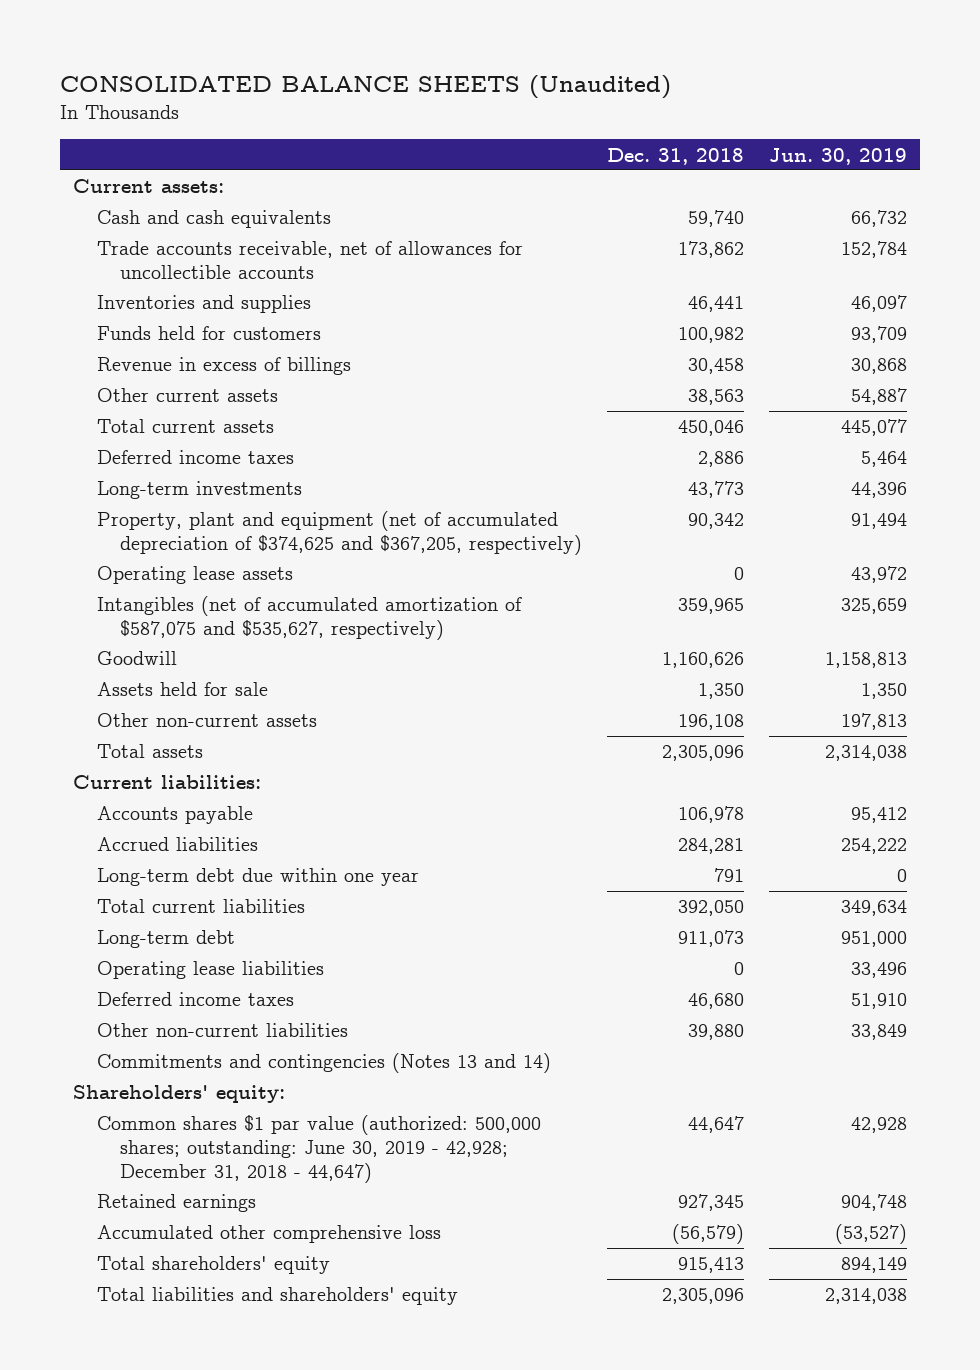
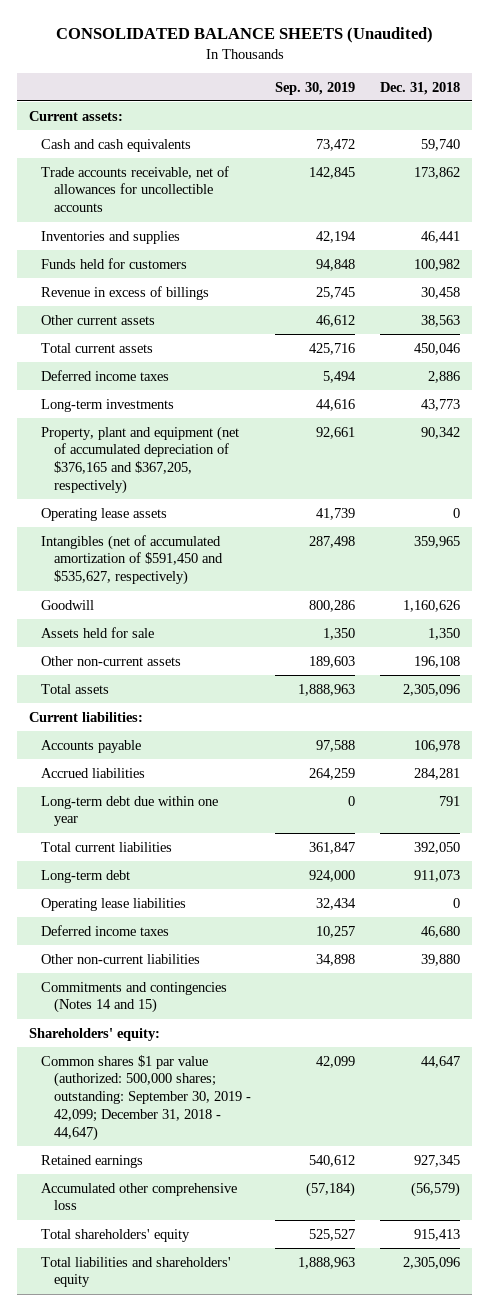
[769,147,908,165] Jun. 30, 2019 -> none
none -> [275,81,356,95] Sep. 30, 2019
[96,511,583,556] Property, plant and equipment (net of accumulated depreciation of $374,625 and $367,205, respectively) -> [41,425,240,494] Property, plant and equipment (net of accumulated depreciation of $376,165 and $367,205, respectively)
[96,596,522,641] Intangibles (net of accumulated amortization of $587,075 and $535,627, respectively) -> [41,534,223,586] Intangibles (net of accumulated amortization of $591,450 and $535,627, respectively)
[96,1053,551,1074] Commitments and contingencies (Notes 13 and 14) -> [41,981,228,1014] Commitments and contingencies (Notes 14 and 15)
[96,1115,541,1183] Common shares $1 par value (authorized: 500,000 shares; outstanding: June 30, 2019 - 42,928; December 31, 2018 - 44,647) -> [41,1054,251,1141] Common shares $1 par value (authorized: 500,000 shares; outstanding: September 30, 2019 - 42,099; December 31, 2018 - 44,647)

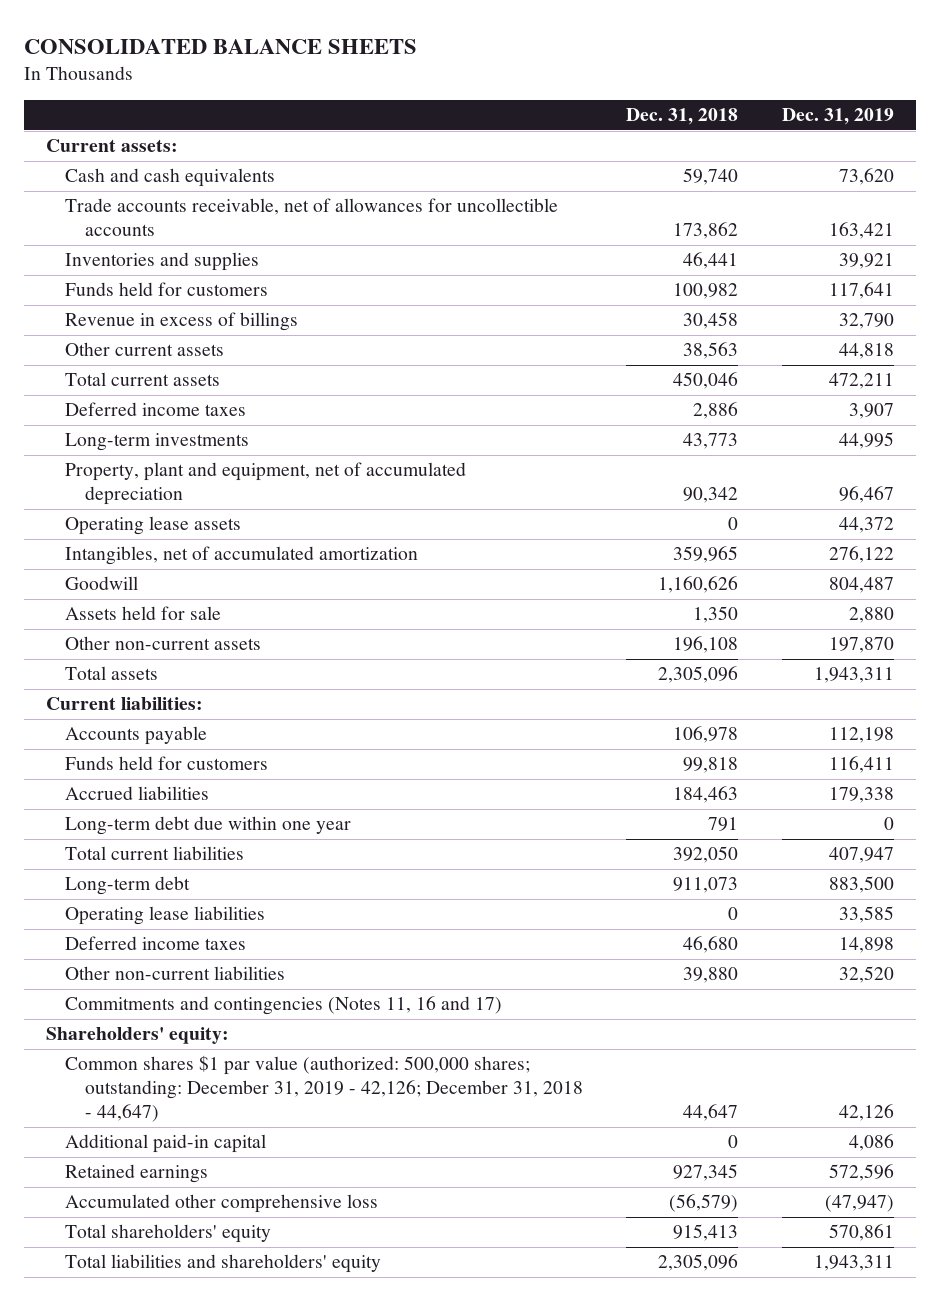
[55,27,433,44] CONSOLIDATED BALANCE SHEETS (Unaudited) -> [23,38,417,54] CONSOLIDATED BALANCE SHEETS
[275,81,356,95] Sep. 30, 2019 -> none
none -> [782,107,895,125] Dec. 31, 2019
[41,425,240,494] Property, plant and equipment (net of accumulated depreciation of $376,165 and $367,205, respectively) -> [65,462,467,506] Property, plant and equipment, net of accumulated depreciation
[41,534,223,586] Intangibles (net of accumulated amortization of $591,450 and $535,627, respectively) -> [65,546,419,566] Intangibles, net of accumulated amortization
none -> [65,756,269,771] Funds held for customers
[413,767,460,780] 284,281 -> [673,786,739,804] 184,463
[41,981,228,1014] Commitments and contingencies (Notes 14 and 15) -> [65,996,503,1016] Commitments and contingencies (Notes 11, 16 and 17)
[41,1054,251,1141] Common shares $1 par value (authorized: 500,000 shares; outstanding: September 30, 2019 - 42,099; December 31, 2018 - 44,647) -> [65,1055,583,1123] Common shares $1 par value (authorized: 500,000 shares; outstanding: December 31, 2019 - 42,126; December 31, 2018 - 44,647)
none -> [65,1134,267,1154] Additional paid-in capital

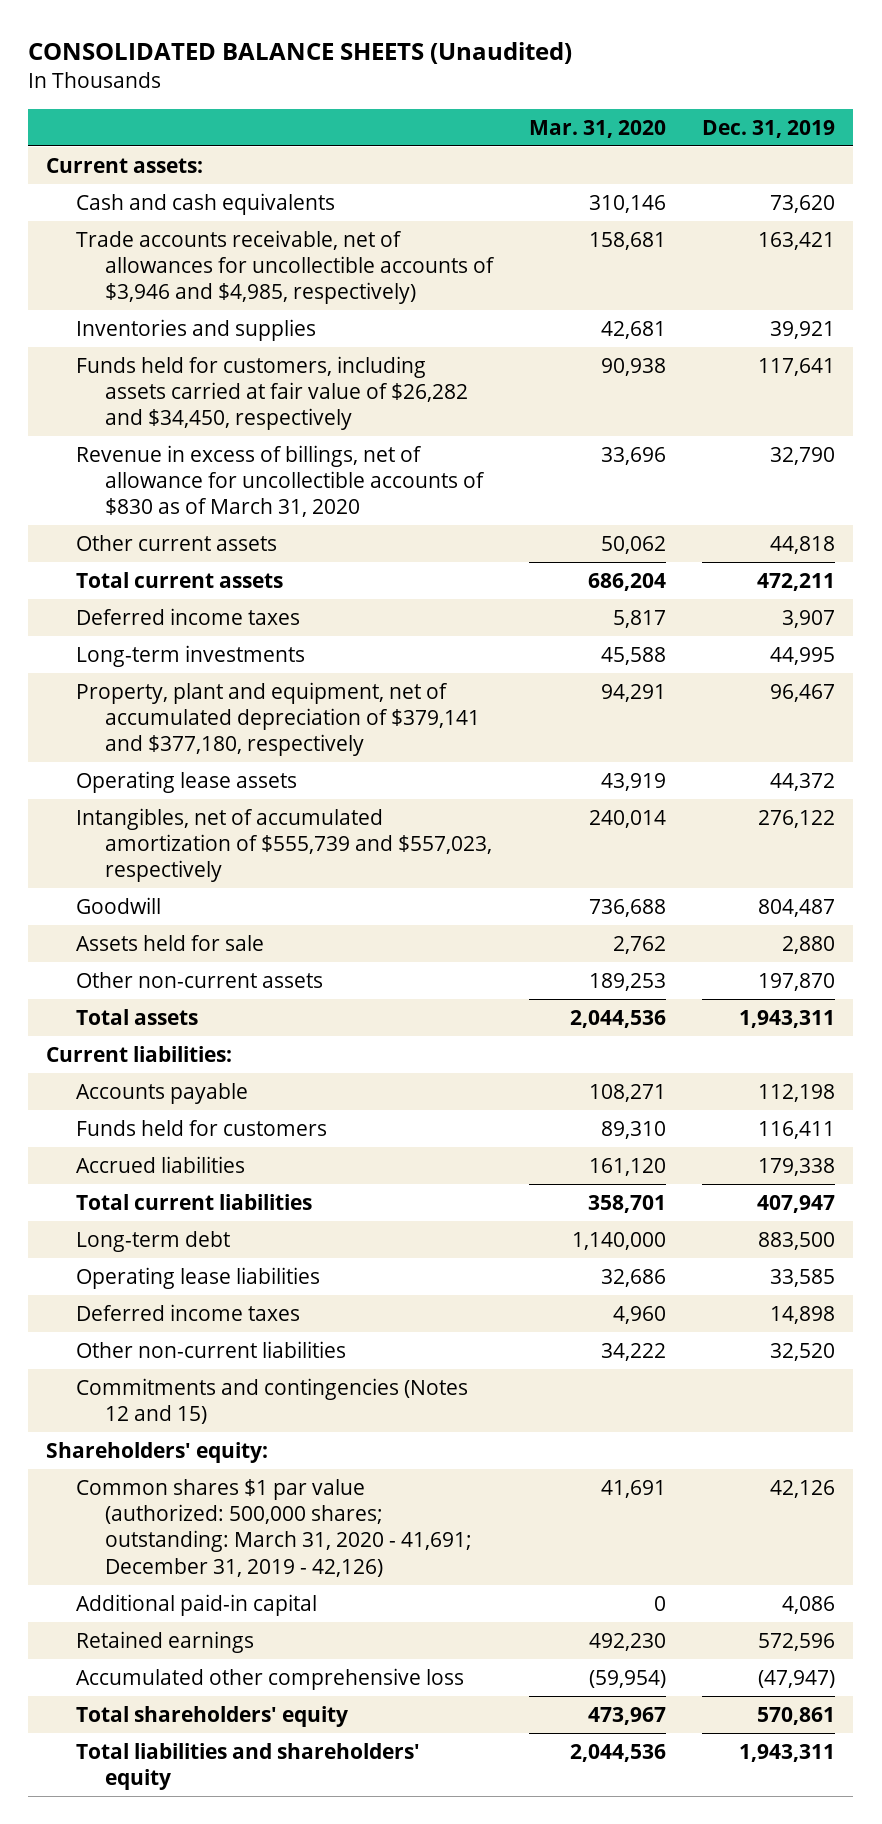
[23,38,417,54] CONSOLIDATED BALANCE SHEETS -> [28,42,573,65] CONSOLIDATED BALANCE SHEETS (Unaudited)
[626,107,739,125] Dec. 31, 2018 -> none
none -> [529,119,667,138] Mar. 31, 2020
[65,198,559,237] Trade accounts receivable, net of allowances for uncollectible accounts -> [75,229,496,305] Trade accounts receivable, net of allowances for uncollectible accounts of $3,946 and $4,985, respectively)
[65,282,269,297] Funds held for customers -> [75,355,469,431] Funds held for customers, including assets carried at fair value of $26,282 and $34,450, respectively
[65,312,299,332] Revenue in excess of billings -> [75,444,486,518] Revenue in excess of billings, net of allowance for uncollectible accounts of $830 as of March 31, 2020
[65,462,467,506] Property, plant and equipment, net of accumulated depreciation -> [75,681,481,757] Property, plant and equipment, net of accumulated depreciation of $379,141 and $377,180, respectively
[65,546,419,566] Intangibles, net of accumulated amortization -> [75,807,493,883] Intangibles, net of accumulated amortization of $555,739 and $557,023, respectively
[65,816,352,836] Long-term debt due within one year -> none
[65,996,503,1016] Commitments and contingencies (Notes 11, 16 and 17) -> [75,1377,468,1425] Commitments and contingencies (Notes 12 and 15)
[65,1055,583,1123] Common shares $1 par value (authorized: 500,000 shares; outstanding: December 31, 2019 - 42,126; December 31, 2018 - 44,647) -> [75,1478,473,1577] Common shares $1 par value (authorized: 500,000 shares; outstanding: March 31, 2020 - 41,691; December 31, 2019 - 42,126)

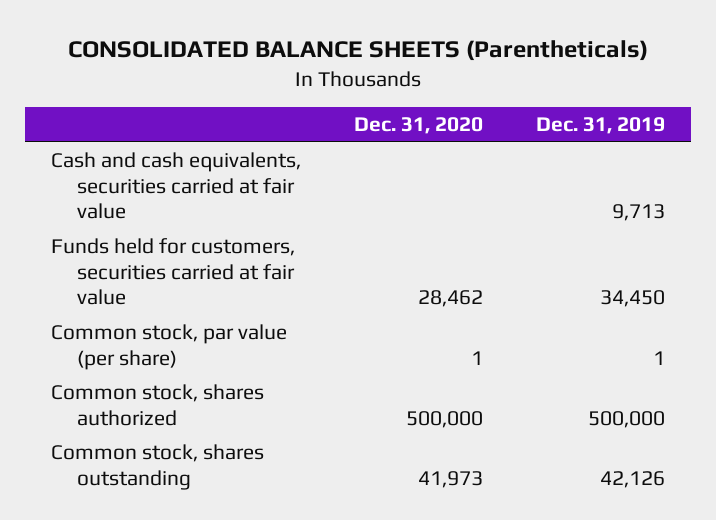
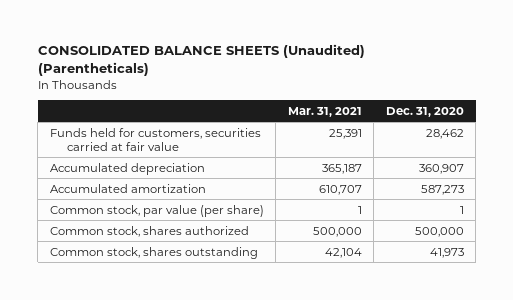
[67,40,648,62] CONSOLIDATED BALANCE SHEETS (Parentheticals) -> [37,44,365,77] CONSOLIDATED BALANCE SHEETS (Unaudited) (Parentheticals)
[535,117,665,135] Dec. 31, 2019 -> none
none -> [287,106,362,117] Mar. 31, 2021
[50,152,301,220] Cash and cash equivalents, securities carried at fair value -> none
none -> [49,162,205,175] Accumulated depreciation
none -> [49,183,206,193] Accumulated amortization

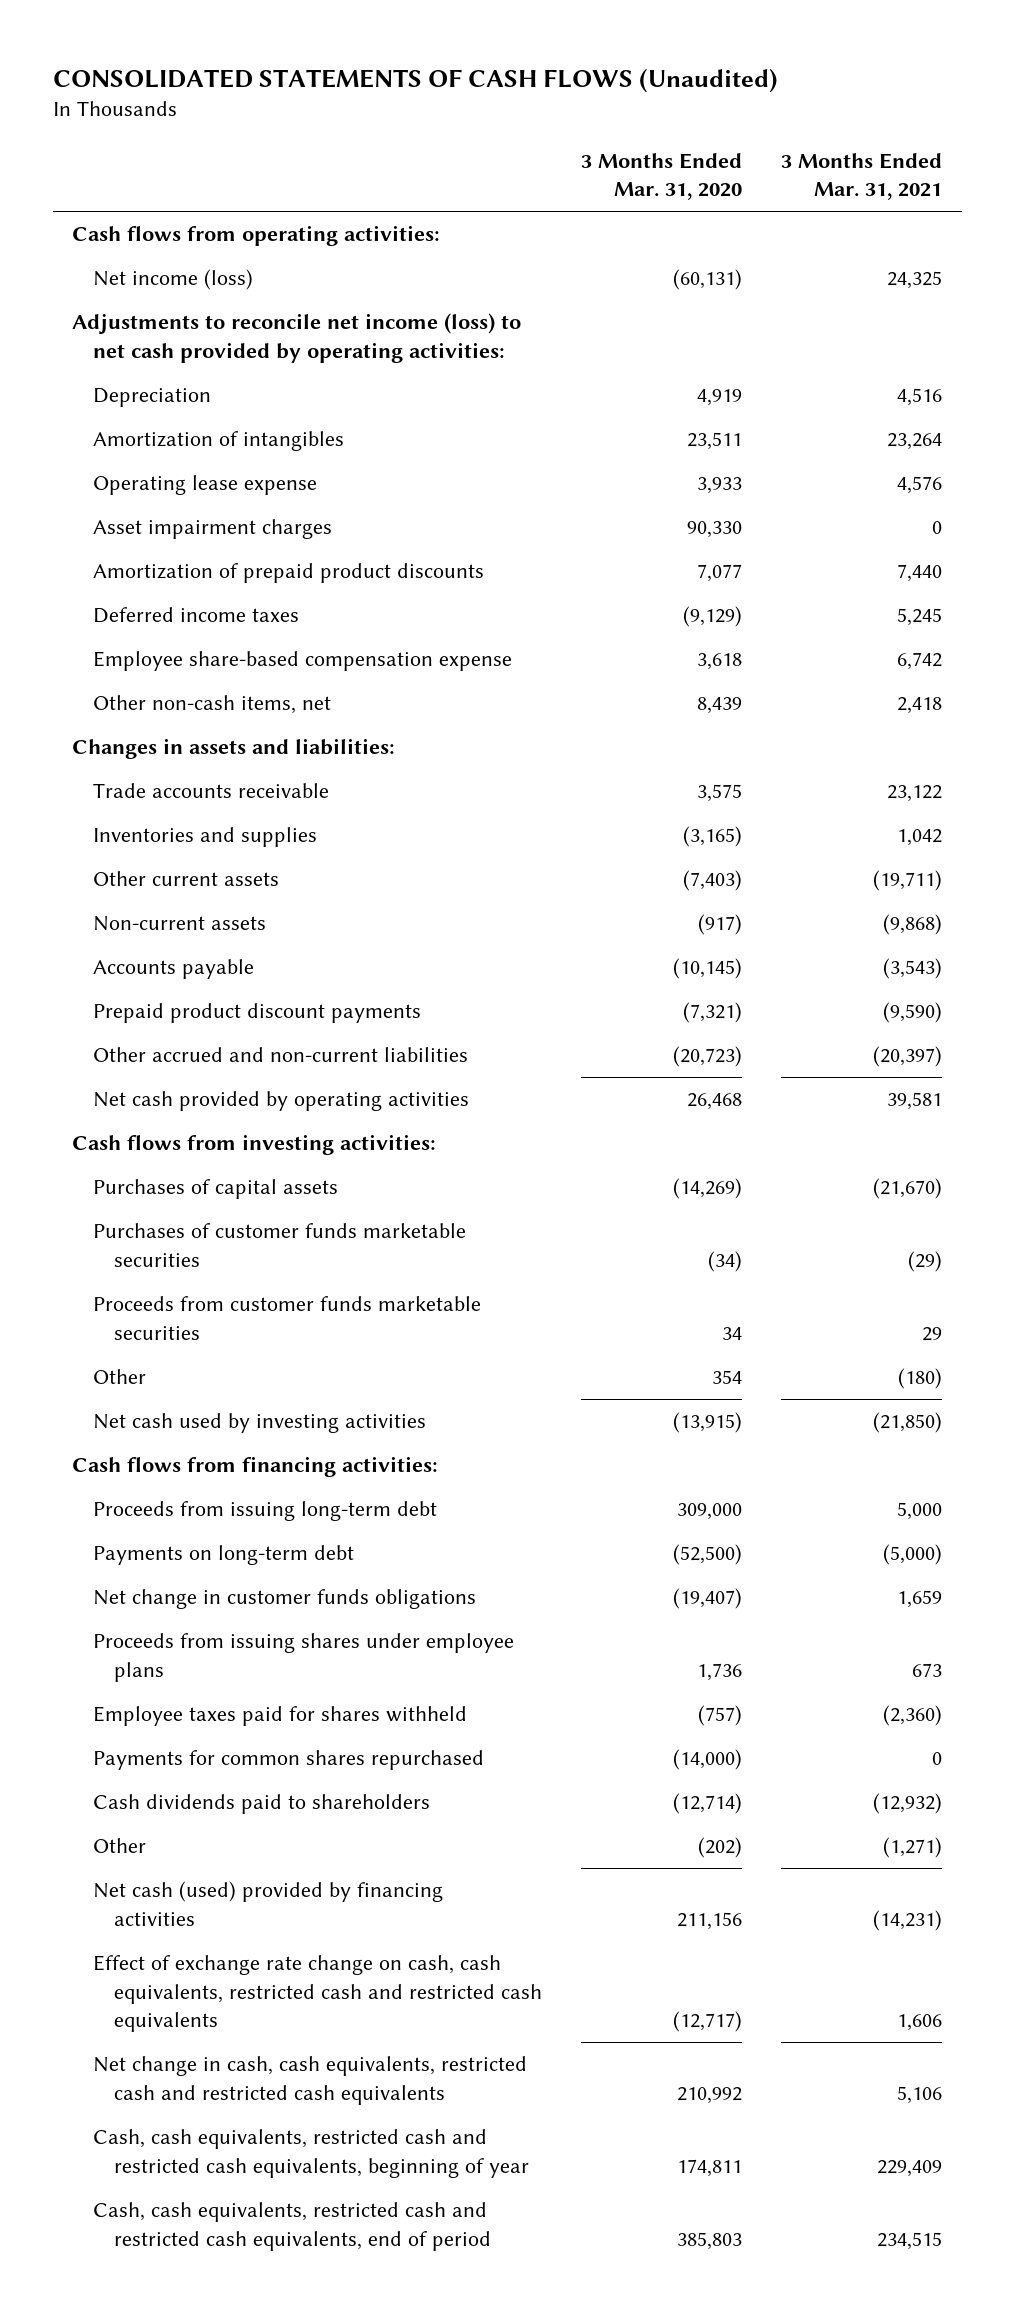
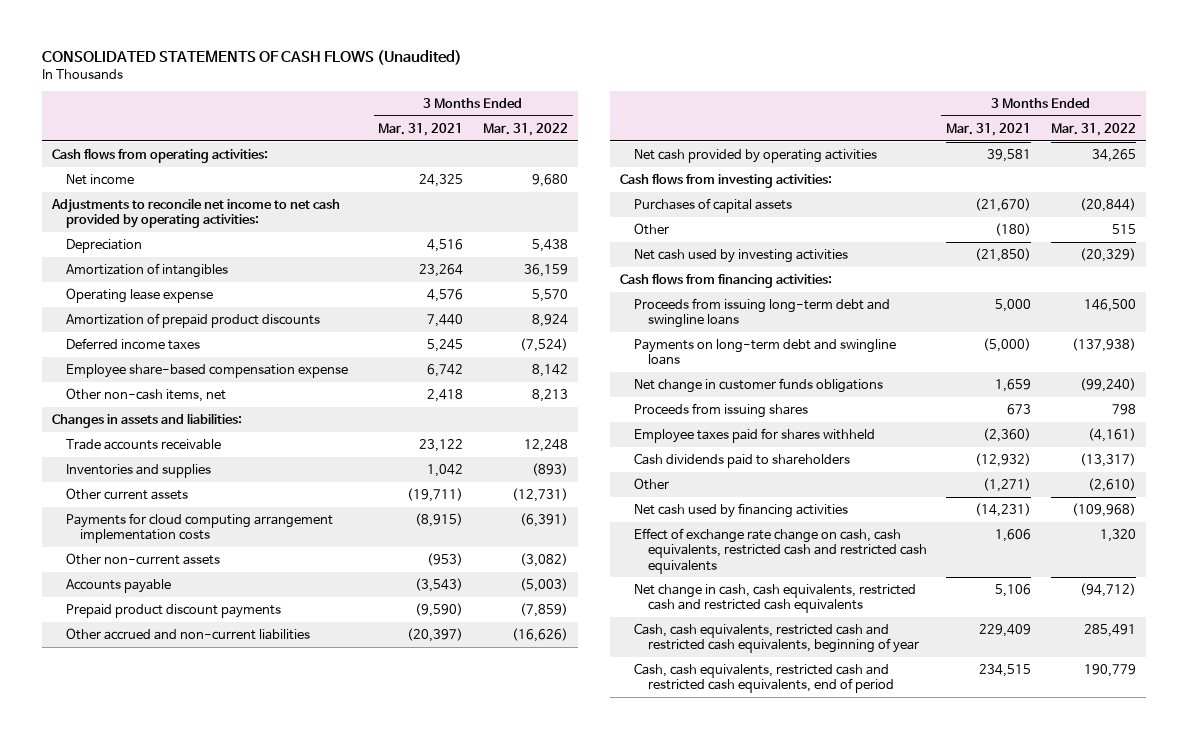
[581,152,743,200] 3 Months Ended Mar. 31, 2020 -> none
none -> [483,122,569,136] Mar. 31, 2022
[93,269,254,291] Net income (loss) -> [65,173,134,185] Net income
[72,313,522,363] Adjustments to reconcile net income (loss) to net cash provided by operating activities: -> [50,197,340,229] Adjustments to reconcile net income to net cash provided by operating activities:
[93,519,333,540] Asset impairment charges -> none
none -> [65,512,333,544] Payments for cloud computing arrangement implementation costs
[93,916,267,932] Non-current assets -> [65,552,220,565] Other non-current assets
[883,914,943,936] (9,868) -> [427,552,464,566] (953)
[93,1223,467,1267] Purchases of customer funds marketable securities -> none
[93,1296,482,1340] Proceeds from customer funds marketable securities -> none
[93,1501,438,1522] Proceeds from issuing long-term debt -> [633,297,890,329] Proceeds from issuing long-term debt and swingline loans
[93,1545,355,1566] Payments on long-term debt -> [633,338,896,366] Payments on long-term debt and swingline loans
[93,1633,515,1682] Proceeds from issuing shares under employee plans -> [633,402,808,418] Proceeds from issuing shares
[93,1750,485,1771] Payments for common shares repurchased -> none
[93,1881,444,1926] Net cash (used) provided by financing activities -> [633,502,848,518] Net cash used by financing activities

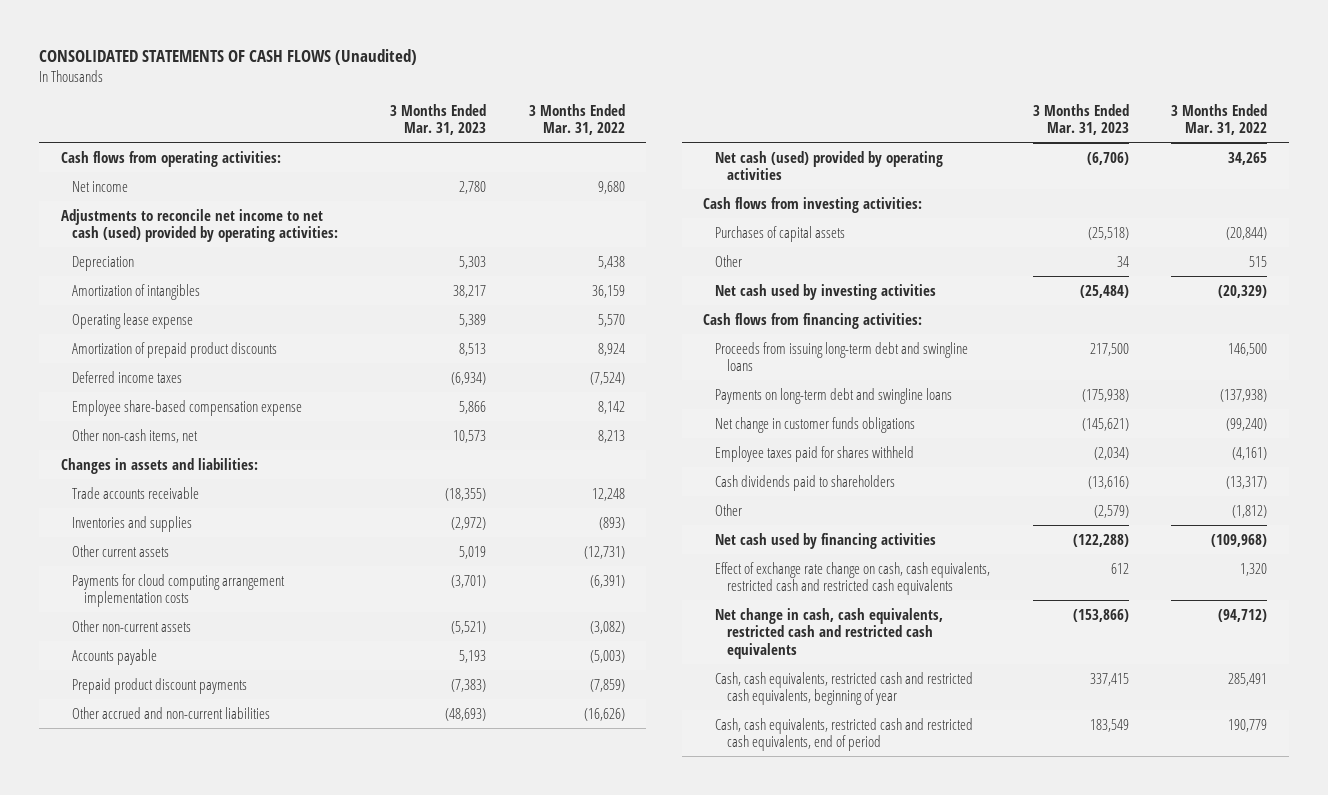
[378,122,464,136] Mar. 31, 2021 -> none
none -> [390,103,487,136] 3 Months Ended Mar. 31, 2023
[50,197,340,229] Adjustments to reconcile net income to net cash provided by operating activities: -> [60,208,339,243] Adjustments to reconcile net income to net cash (used) provided by operating activities:
[633,148,877,163] Net cash provided by operating activities -> [715,150,944,181] Net cash (used) provided by operating activities
[633,402,808,418] Proceeds from issuing shares -> none
[1088,477,1137,492] (2,610) -> [1232,504,1268,518] (1,812)

